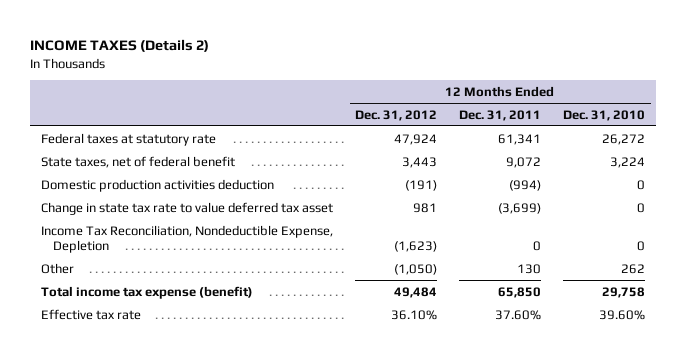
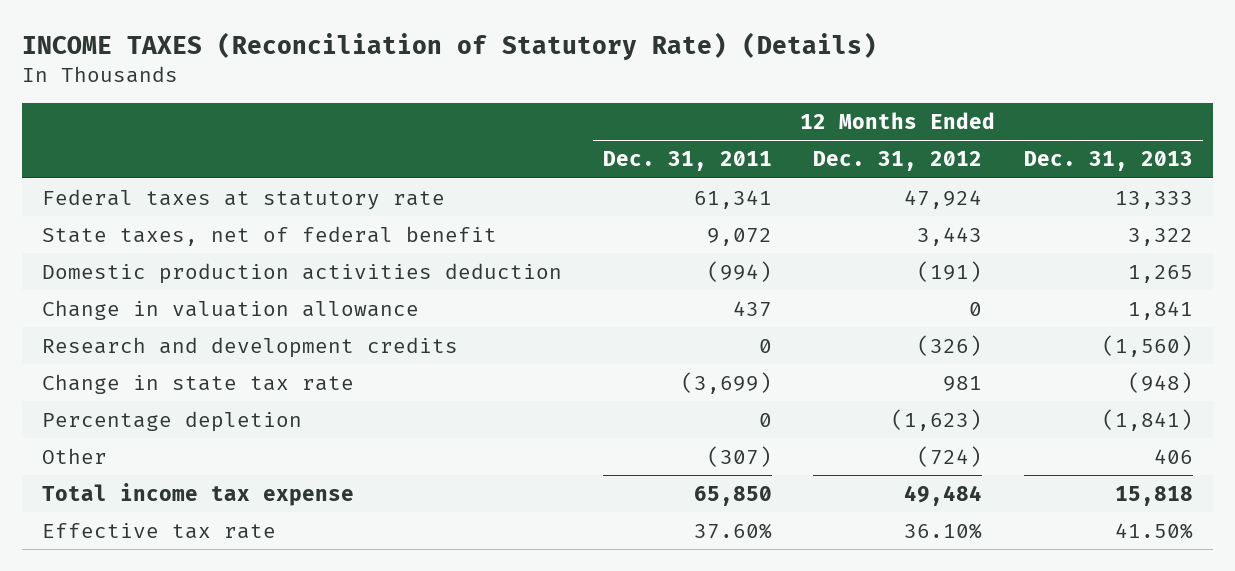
[30,39,210,53] INCOME TAXES (Details 2) -> [21,31,877,60] INCOME TAXES (Reconciliation of Statutory Rate) (Details)
[563,109,646,121] Dec. 31, 2010 -> none
none -> [1023,151,1193,172] Dec. 31, 2013
none -> [42,300,420,321] Change in valuation allowance
none -> [42,337,459,359] Research and development credits
[41,201,334,215] Change in state tax rate to value deferred tax asset -> [42,374,355,395] Change in state tax rate
[41,224,334,254] Income Tax Reconciliation, Nondeductible Expense, Depletion -> [42,411,303,433] Percentage depletion
[394,263,438,275] (1,050) -> [917,446,983,468] (724)
[517,263,542,274] 130 -> [707,446,773,468] (307)
[41,285,254,299] Total income tax expense (benefit) -> [42,483,355,507] Total income tax expense

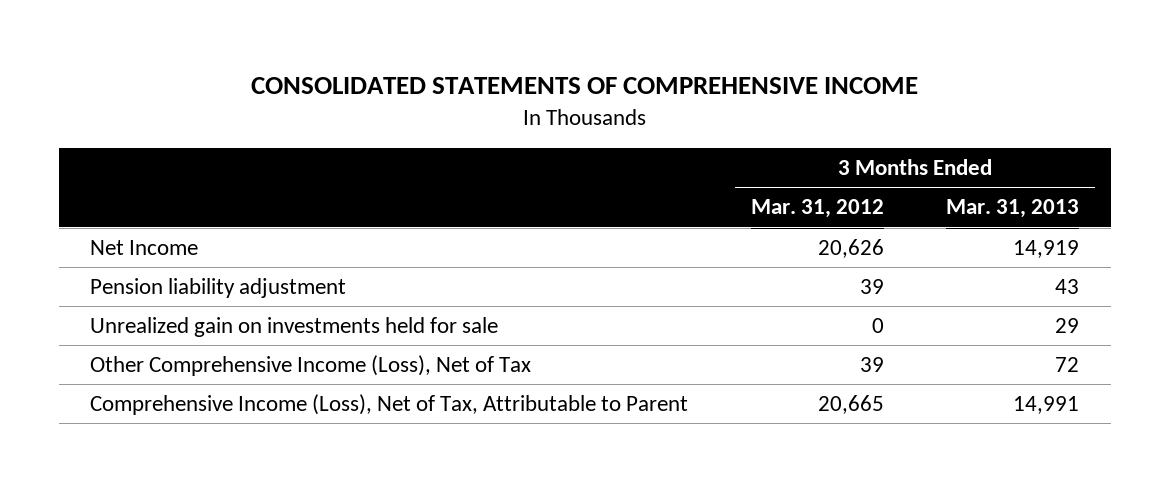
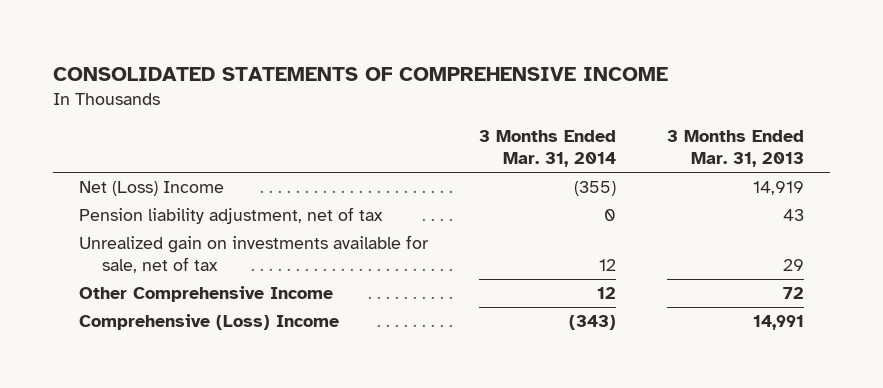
[750,199,884,219] Mar. 31, 2012 -> none
none -> [478,130,616,167] 3 Months Ended Mar. 31, 2014
[89,240,198,256] Net Income -> [78,181,224,197] Net (Loss) Income
[89,278,346,299] Pension liability adjustment -> [78,207,383,225] Pension liability adjustment, net of tax
[89,317,498,338] Unrealized gain on investments held for sale -> [78,235,429,273] Unrealized gain on investments available for sale, net of tax
[89,355,531,377] Other Comprehensive Income (Loss), Net of Tax -> [78,286,333,303] Other Comprehensive Income
[89,394,688,416] Comprehensive Income (Loss), Net of Tax, Attributable to Parent -> [78,314,339,331] Comprehensive (Loss) Income

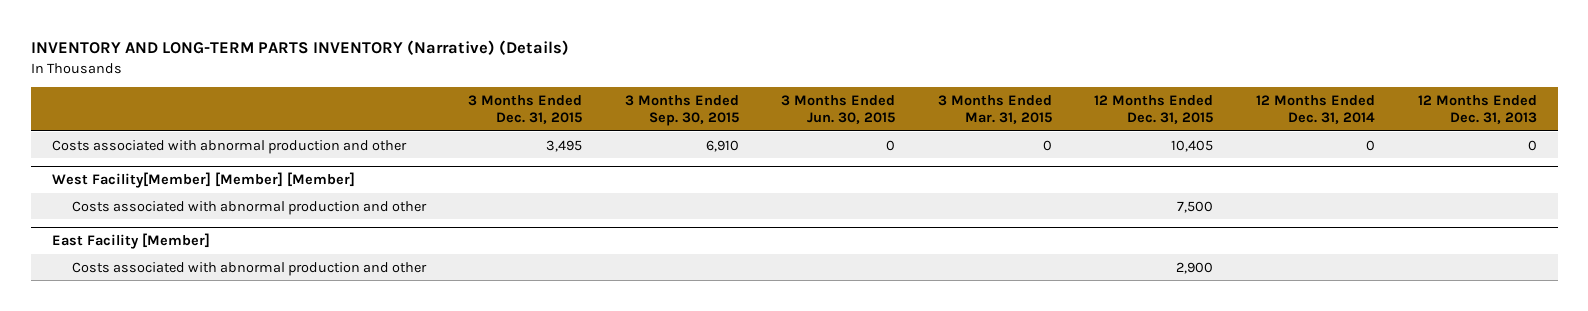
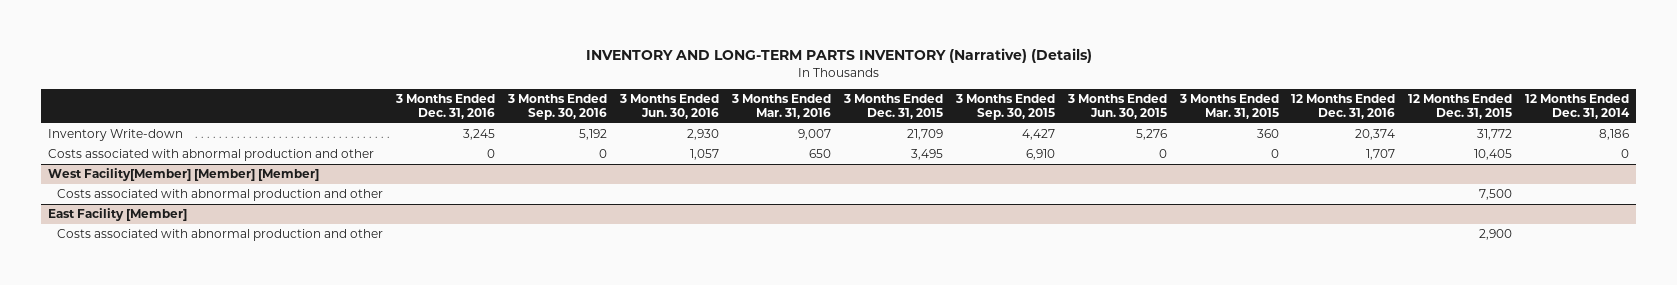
[1417,94,1537,125] 12 Months Ended Dec. 31, 2013 -> none
none -> [395,93,496,120] 3 Months Ended Dec. 31, 2016
none -> [507,93,608,121] 3 Months Ended Sep. 30, 2016
none -> [618,93,719,120] 3 Months Ended Jun. 30, 2016
none -> [730,93,831,120] 3 Months Ended Mar. 31, 2016
none -> [1291,93,1396,120] 12 Months Ended Dec. 31, 2016
none -> [47,129,183,142] Inventory Write-down

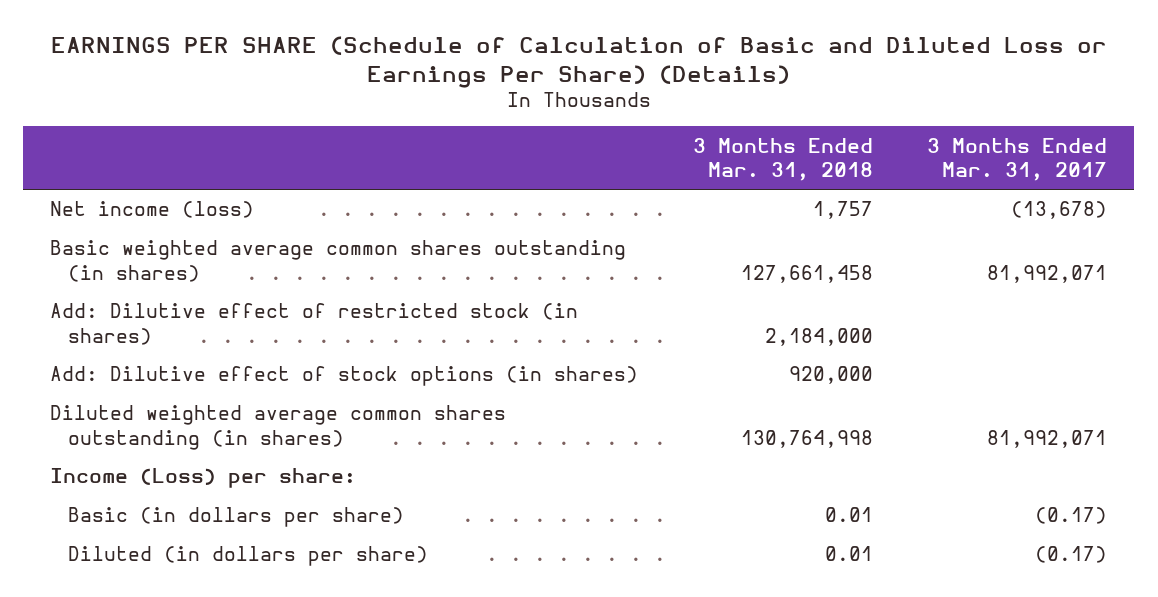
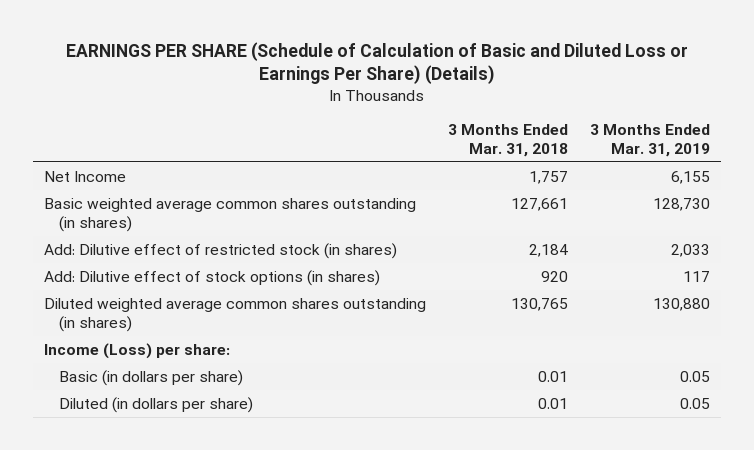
[927,137,1108,182] 3 Months Ended Mar. 31, 2017 -> none
none -> [590,124,711,157] 3 Months Ended Mar. 31, 2019
[50,201,255,219] Net income (loss) -> [43,170,126,182] Net Income
[740,264,873,283] 127,661,458 -> [511,197,569,211] 127,661
[764,327,873,346] 2,184,000 -> [529,243,569,257] 2,184
[788,366,873,385] 920,000 -> [541,270,569,282] 920
[740,429,873,448] 130,764,998 -> [511,297,569,311] 130,765

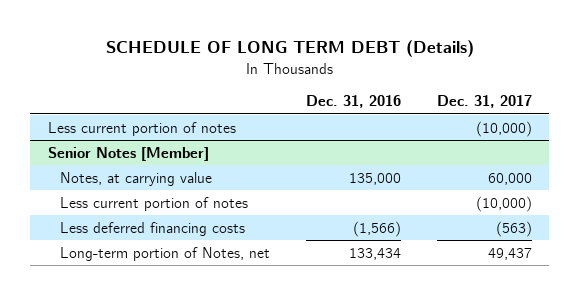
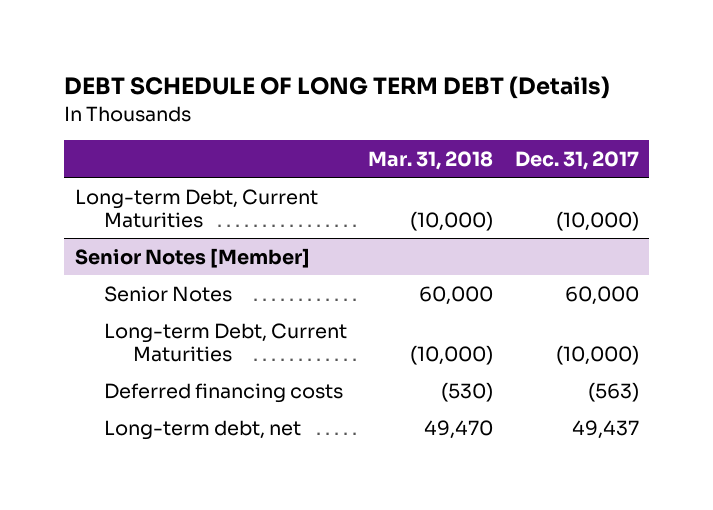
[105,40,474,58] SCHEDULE OF LONG TERM DEBT (Details) -> [63,76,610,100] DEBT SCHEDULE OF LONG TERM DEBT (Details)
[306,95,402,109] Dec. 31, 2016 -> none
none -> [368,150,494,170] Mar. 31, 2018
[48,121,237,136] Less current portion of notes -> [74,188,318,228] Long-term Debt, Current Maturities
[60,171,213,186] Notes, at carrying value -> [103,285,232,302] Senior Notes
[60,196,249,211] Less current portion of notes -> [103,322,347,362] Long-term Debt, Current Maturities
[60,221,246,236] Less deferred financing costs -> [103,382,343,403] Deferred financing costs
[60,246,271,261] Long-term portion of Notes, net -> [103,419,301,440] Long-term debt, net

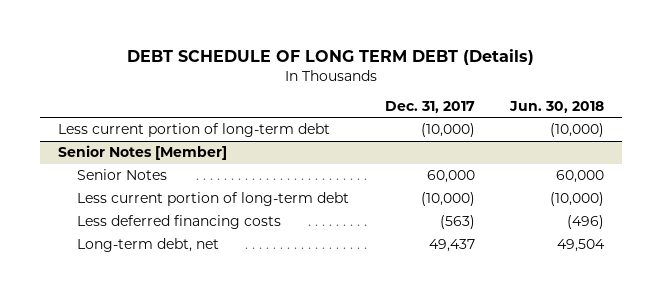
[368,150,494,170] Mar. 31, 2018 -> none
none -> [509,100,605,113] Jun. 30, 2018
[74,188,318,228] Long-term Debt, Current Maturities -> [58,123,331,138] Less current portion of long-term debt
[103,322,347,362] Long-term Debt, Current Maturities -> [76,192,349,207] Less current portion of long-term debt
[103,382,343,403] Deferred financing costs -> [76,215,281,230] Less deferred financing costs

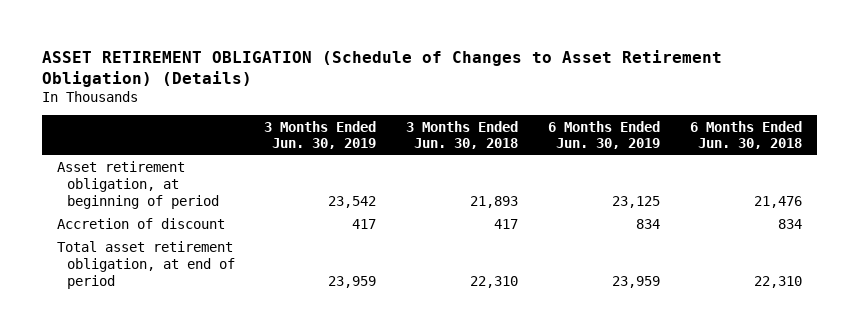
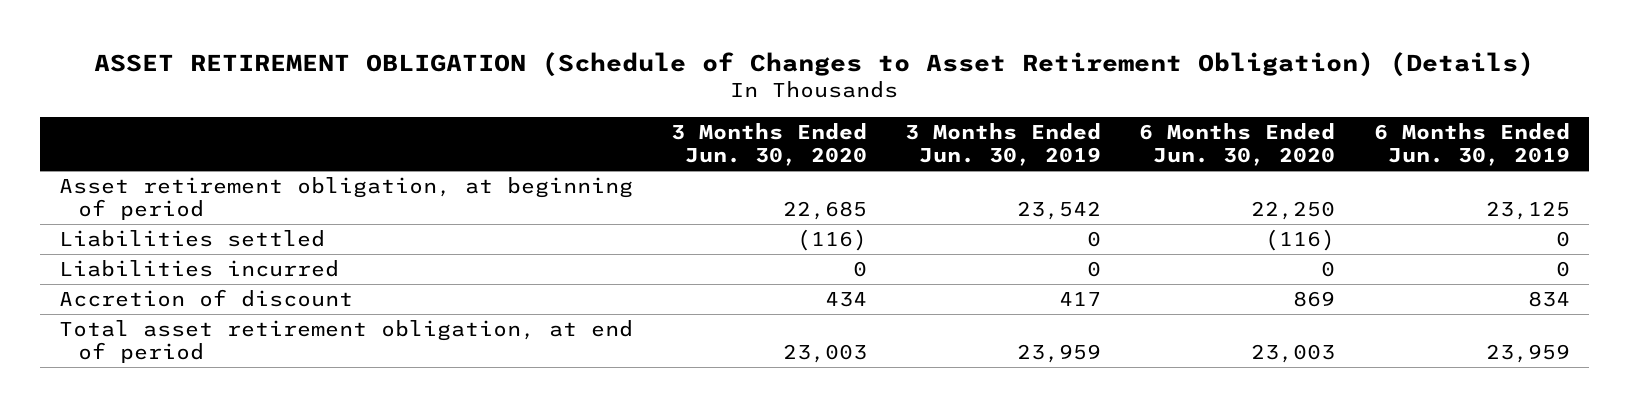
[406,120,519,150] 3 Months Ended Jun. 30, 2018 -> none
[689,120,802,150] 6 Months Ended Jun. 30, 2018 -> none
none -> [671,123,868,167] 3 Months Ended Jun. 30, 2020
none -> [1139,123,1336,167] 6 Months Ended Jun. 30, 2020
none -> [58,229,325,247] Liabilities settled
none -> [58,259,339,277] Liabilities incurred

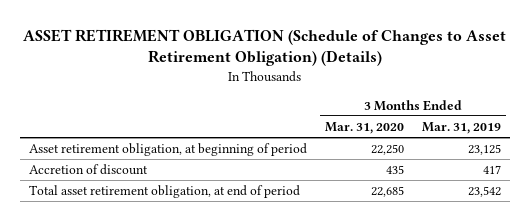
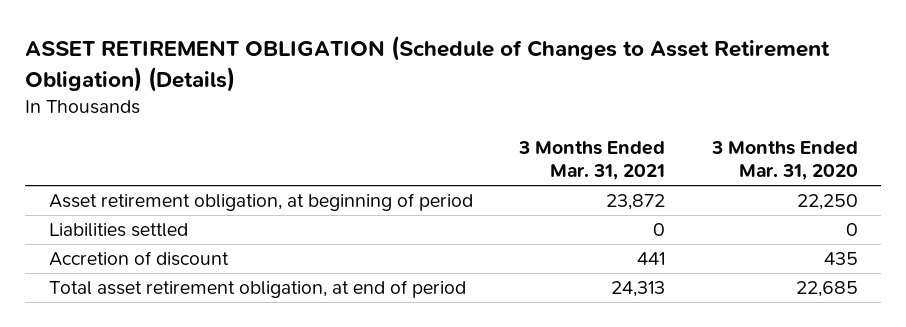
[422,121,502,134] Mar. 31, 2019 -> none
none -> [518,141,666,181] 3 Months Ended Mar. 31, 2021
none -> [48,223,188,238] Liabilities settled

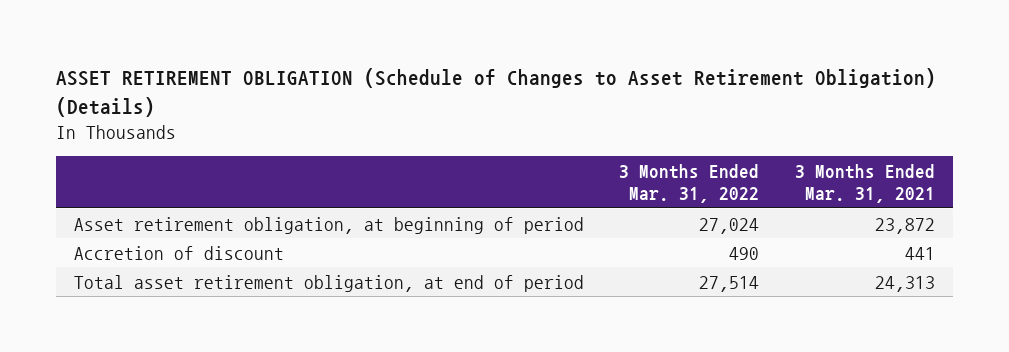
[710,141,858,181] 3 Months Ended Mar. 31, 2020 -> none
none -> [619,163,760,204] 3 Months Ended Mar. 31, 2022
[48,223,188,238] Liabilities settled -> none

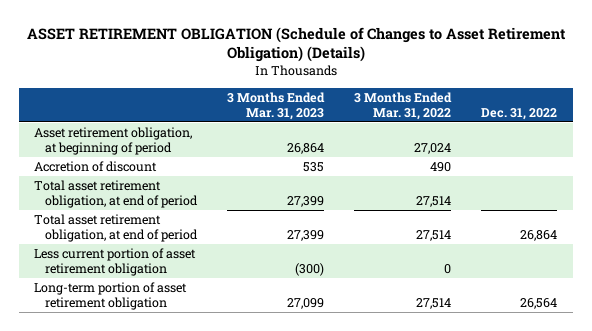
[795,163,936,204] 3 Months Ended Mar. 31, 2021 -> none
none -> [226,92,325,120] 3 Months Ended Mar. 31, 2023
none -> [481,107,558,120] Dec. 31, 2022
none -> [34,214,198,242] Total asset retirement obligation, at end of period
none -> [34,248,197,276] Less current portion of asset retirement obligation
none -> [34,282,188,310] Long-term portion of asset retirement obligation

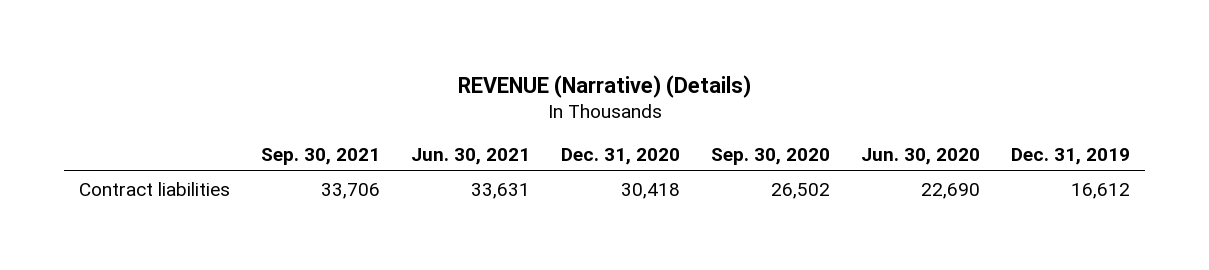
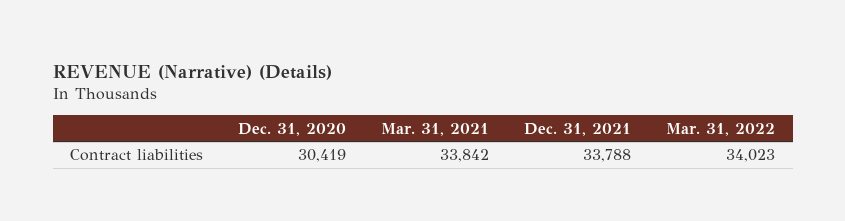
[261,147,381,165] Sep. 30, 2021 -> none
[411,147,531,165] Jun. 30, 2021 -> none
[711,147,831,165] Sep. 30, 2020 -> none
[860,147,980,165] Jun. 30, 2020 -> none
[1010,147,1130,165] Dec. 31, 2019 -> none
none -> [381,122,490,136] Mar. 31, 2021
none -> [524,122,632,136] Dec. 31, 2021
none -> [666,122,776,136] Mar. 31, 2022
[621,182,681,199] 30,418 -> [298,149,347,163] 30,419

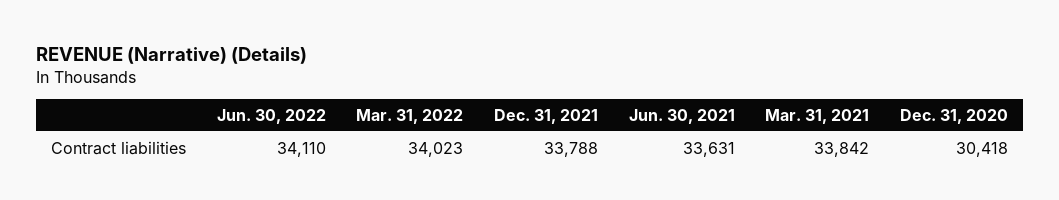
none -> [216,108,326,124] Jun. 30, 2022
none -> [628,108,735,124] Jun. 30, 2021
[298,149,347,163] 30,419 -> [955,141,1008,157] 30,418

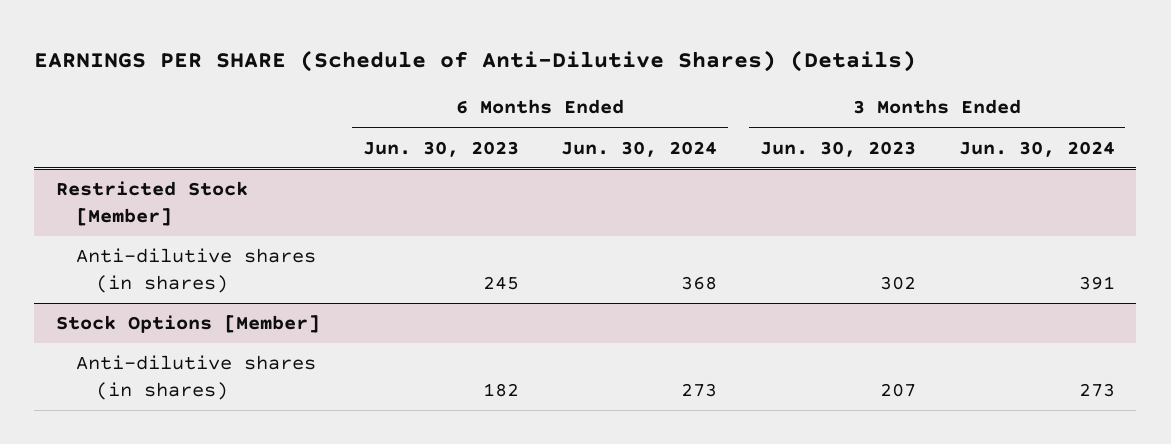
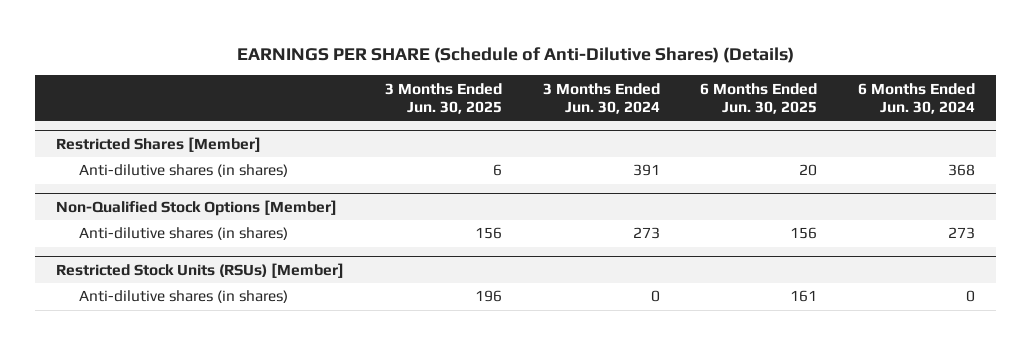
[362,140,519,157] Jun. 30, 2023 -> none
[760,140,917,157] Jun. 30, 2023 -> none
none -> [384,82,502,114] 3 Months Ended Jun. 30, 2025
none -> [700,82,818,114] 6 Months Ended Jun. 30, 2025
[55,181,248,226] Restricted Stock [Member] -> [55,136,261,152] Restricted Shares [Member]
[55,315,320,334] Stock Options [Member] -> [55,199,337,216] Non-Qualified Stock Options [Member]
none -> [55,262,344,278] Restricted Stock Units (RSUs) [Member]
none -> [78,290,288,304] Anti-dilutive shares (in shares)

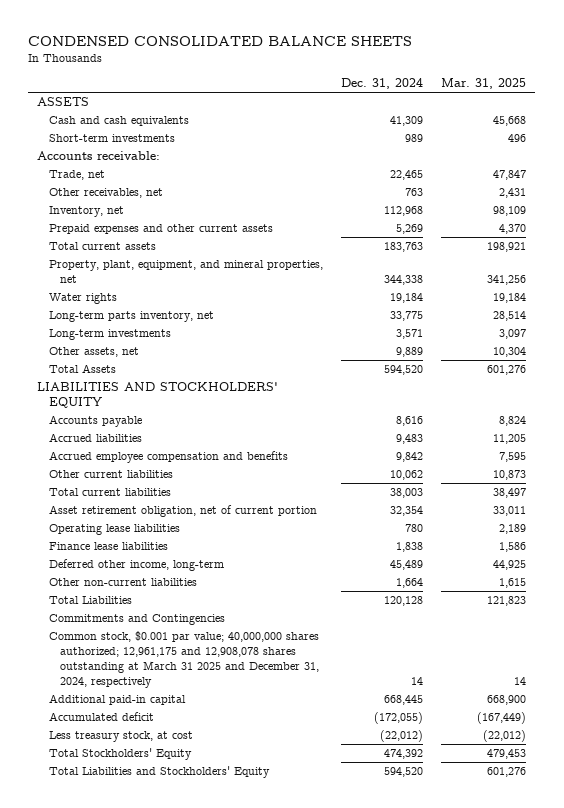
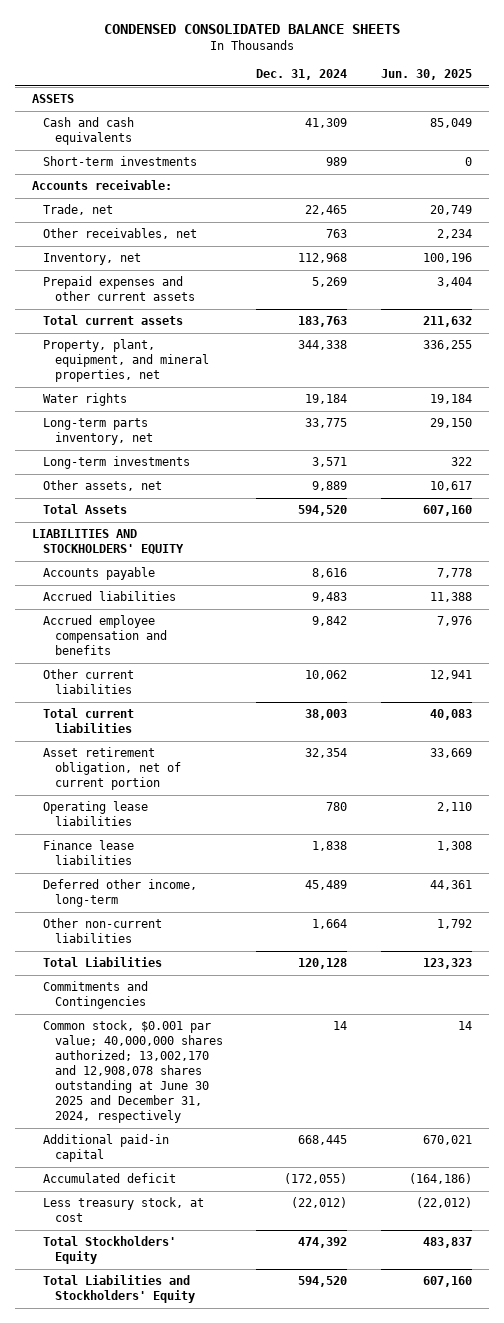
[441,77,527,89] Mar. 31, 2025 -> none
none -> [380,69,472,81] Jun. 30, 2025
[48,631,320,688] Common stock, $0.001 par value; 40,000,000 shares authorized; 12,961,175 and 12,908,078 shares outstanding at March 31 2025 and December 31, 2024, respectively -> [43,1020,223,1123] Common stock, $0.001 par value; 40,000,000 shares authorized; 13,002,170 and 12,908,078 shares outstanding at June 30 2025 and December 31, 2024, respectively

